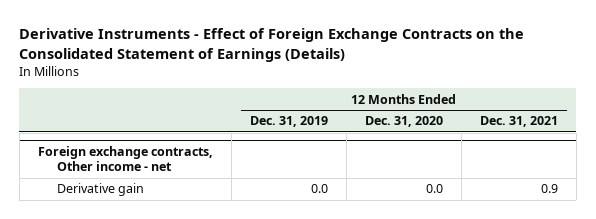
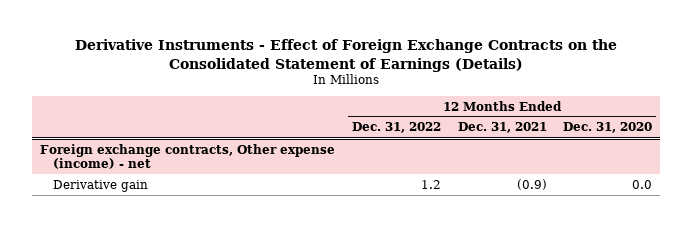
[249,116,328,128] Dec. 31, 2019 -> none
none -> [351,122,441,134] Dec. 31, 2022
[37,146,213,172] Foreign exchange contracts, Other income - net -> [40,143,336,169] Foreign exchange contracts, Other expense (income) - net
[540,184,558,194] 0.9 -> [516,178,547,190] (0.9)

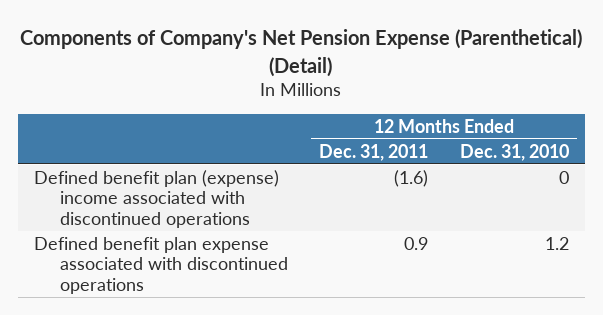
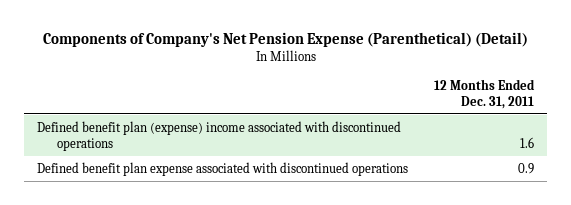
[459,143,569,161] Dec. 31, 2010 -> none
[394,169,429,187] (1.6) -> [520,136,535,148] 1.6

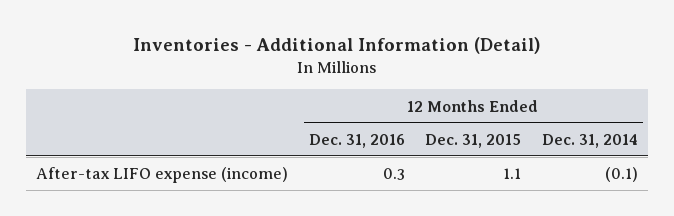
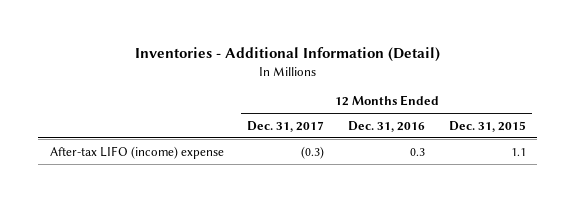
[542,133,639,148] Dec. 31, 2014 -> none
none -> [247,120,325,132] Dec. 31, 2017
[36,167,289,184] After-tax LIFO expense (income) -> [49,145,224,159] After-tax LIFO (income) expense

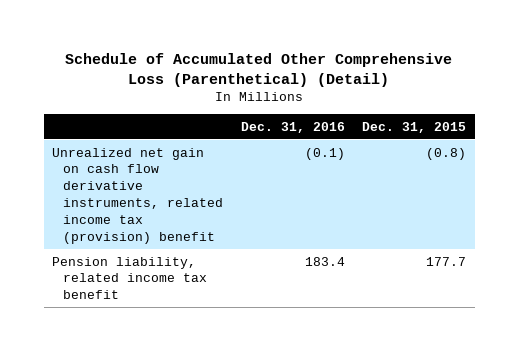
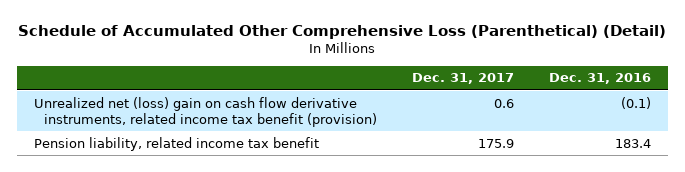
[362,121,467,133] Dec. 31, 2015 -> none
none -> [411,73,514,85] Dec. 31, 2017
[52,147,224,244] Unrealized net gain on cash flow derivative instruments, related income tax (provision) benefit -> [34,96,377,127] Unrealized net (loss) gain on cash flow derivative instruments, related income tax benefit (provision)

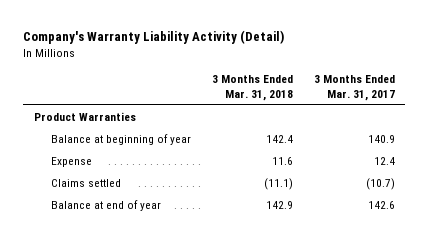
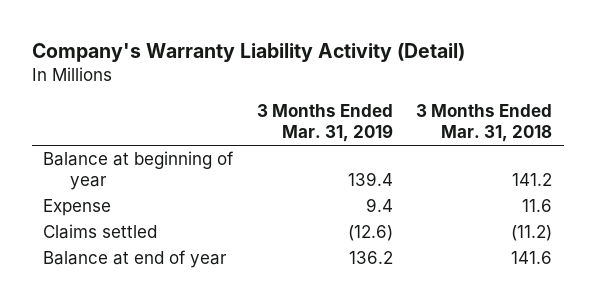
[313,75,395,101] 3 Months Ended Mar. 31, 2017 -> none
none -> [256,104,393,143] 3 Months Ended Mar. 31, 2019
[33,112,136,122] Product Warranties -> none
[265,135,293,144] 142.4 -> [512,173,553,187] 141.2
[263,178,293,191] (11.1) -> [511,225,553,242] (11.2)
[265,201,293,210] 142.9 -> [511,251,553,265] 141.6

